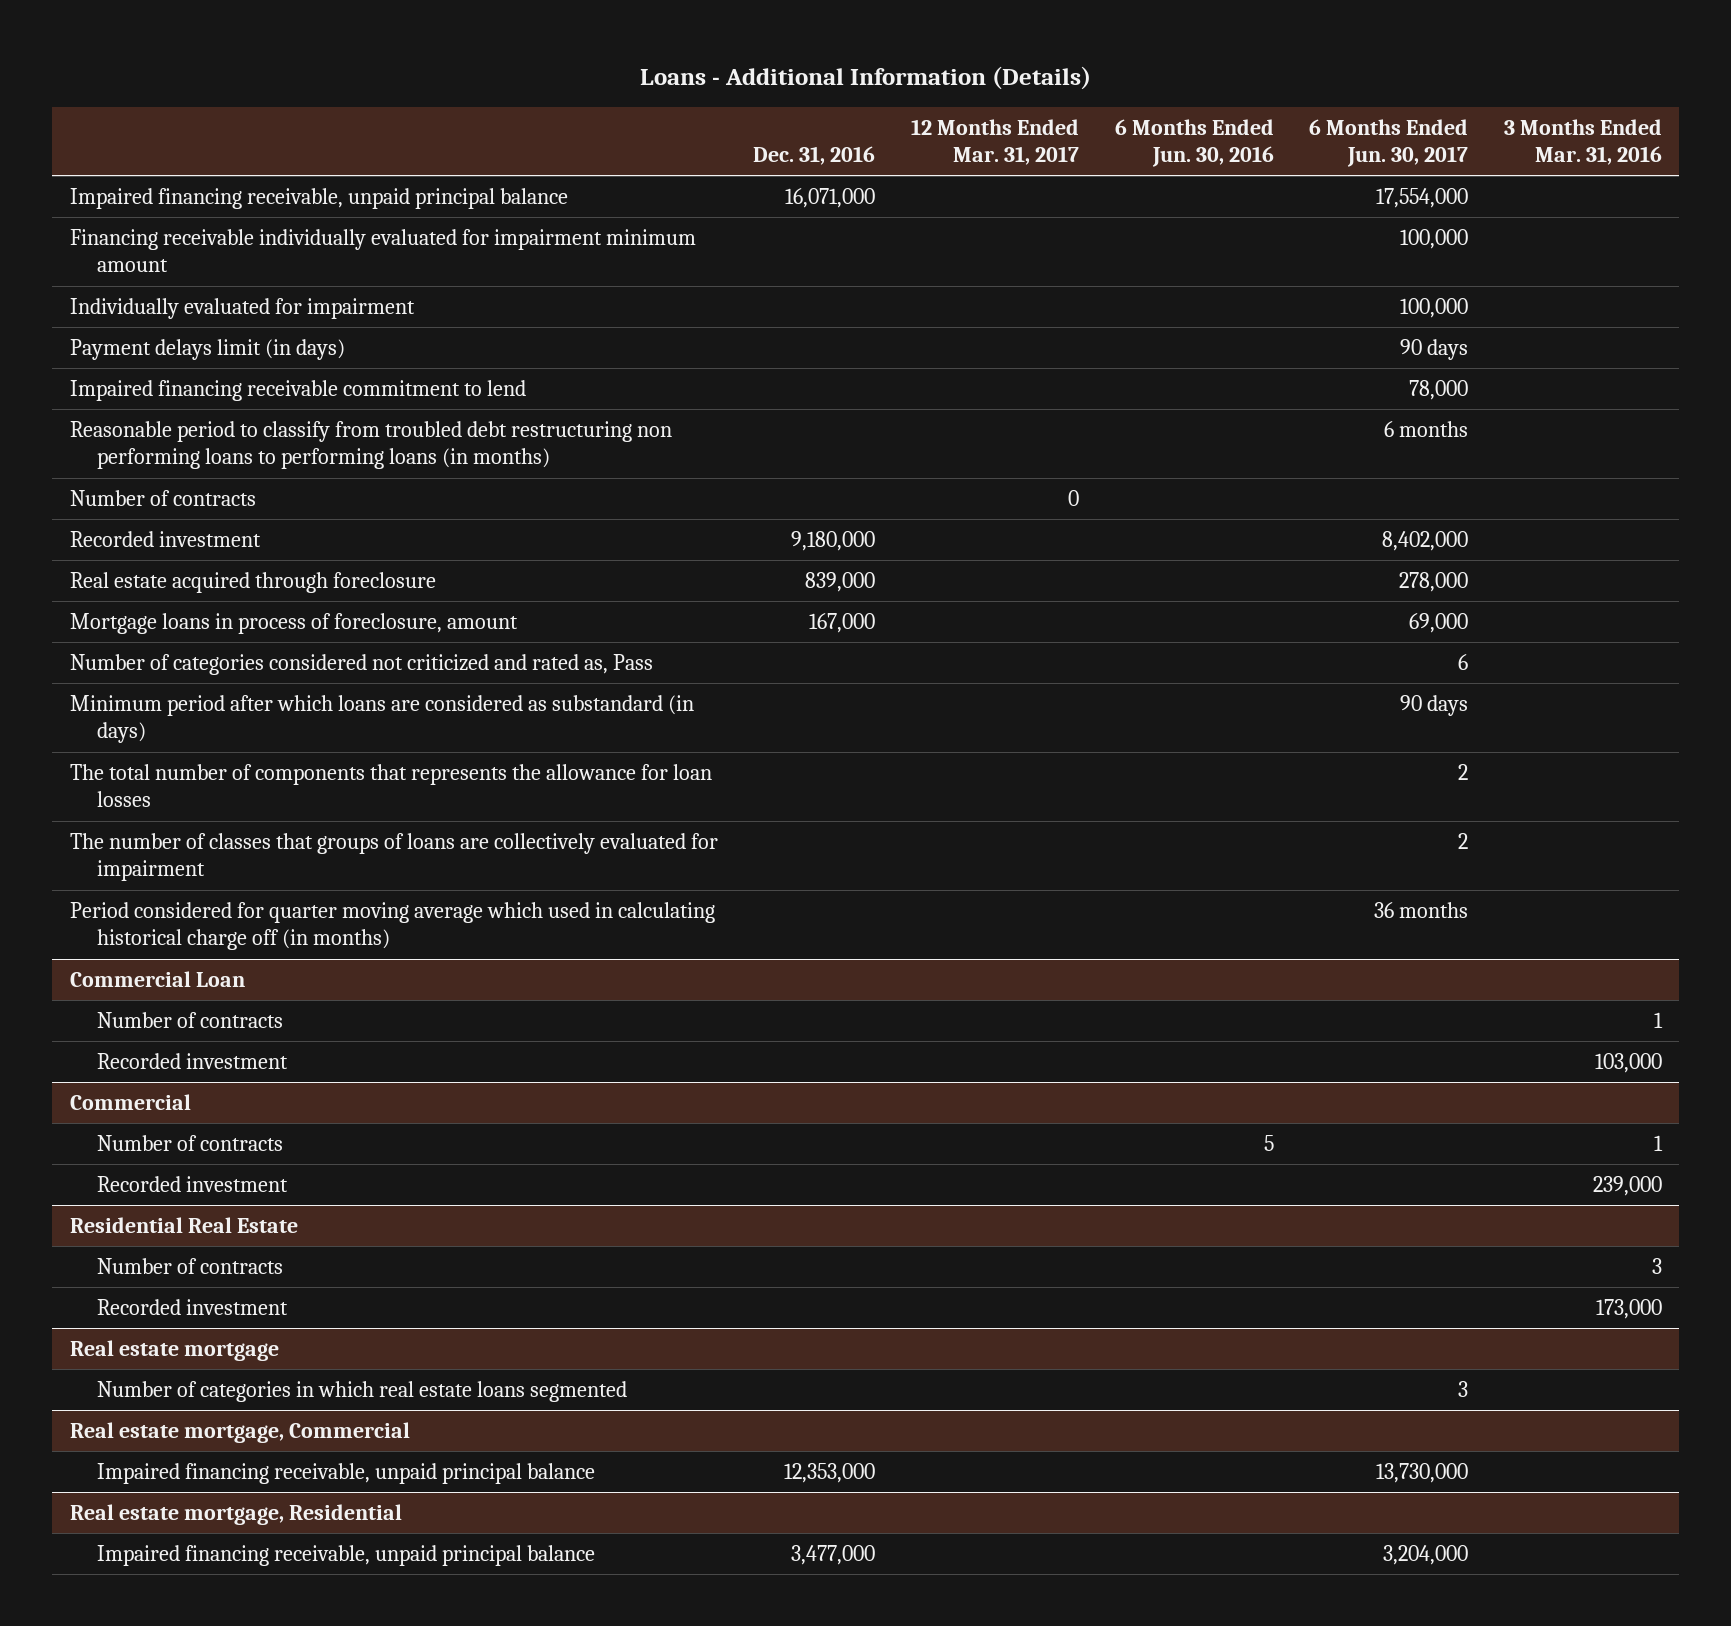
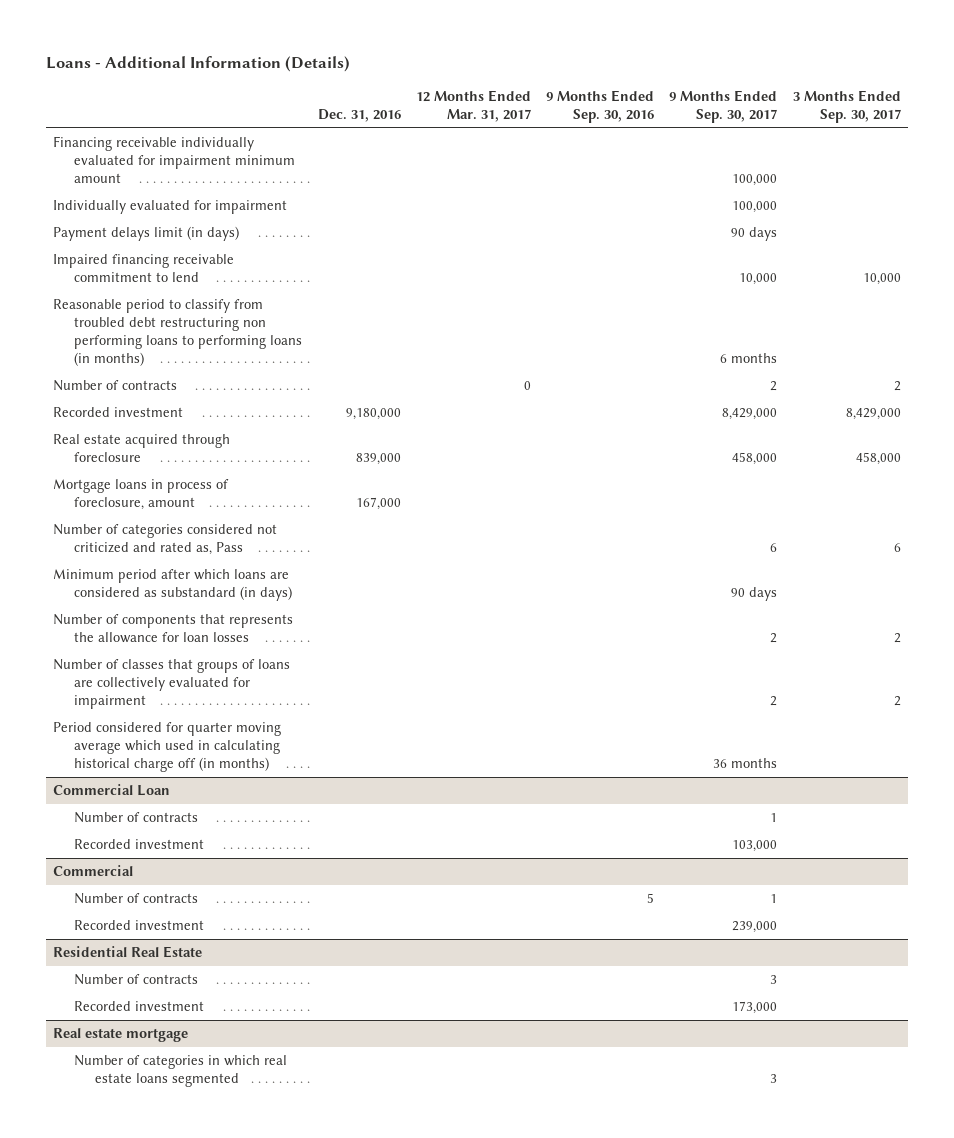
[1114,118,1274,168] 6 Months Ended Jun. 30, 2016 -> none
[1309,118,1469,168] 6 Months Ended Jun. 30, 2017 -> none
[1503,118,1662,166] 3 Months Ended Mar. 31, 2016 -> none
none -> [546,89,655,123] 9 Months Ended Sep. 30, 2016
none -> [669,89,778,123] 9 Months Ended Sep. 30, 2017
none -> [792,89,901,123] 3 Months Ended Sep. 30, 2017
[69,187,568,209] Impaired financing receivable, unpaid principal balance -> none
[69,763,712,808] The total number of components that represents the allowance for loan losses -> [53,614,294,644] Number of components that represents the allowance for loan losses
[69,832,718,882] The number of classes that groups of loans are collectively evaluated for impairment -> [53,659,291,710] Number of classes that groups of loans are collectively evaluated for impairment
[69,1421,410,1443] Real estate mortgage, Commercial -> none
[96,1462,595,1484] Impaired financing receivable, unpaid principal balance -> none
[69,1503,402,1525] Real estate mortgage, Residential -> none
[96,1544,595,1566] Impaired financing receivable, unpaid principal balance -> none

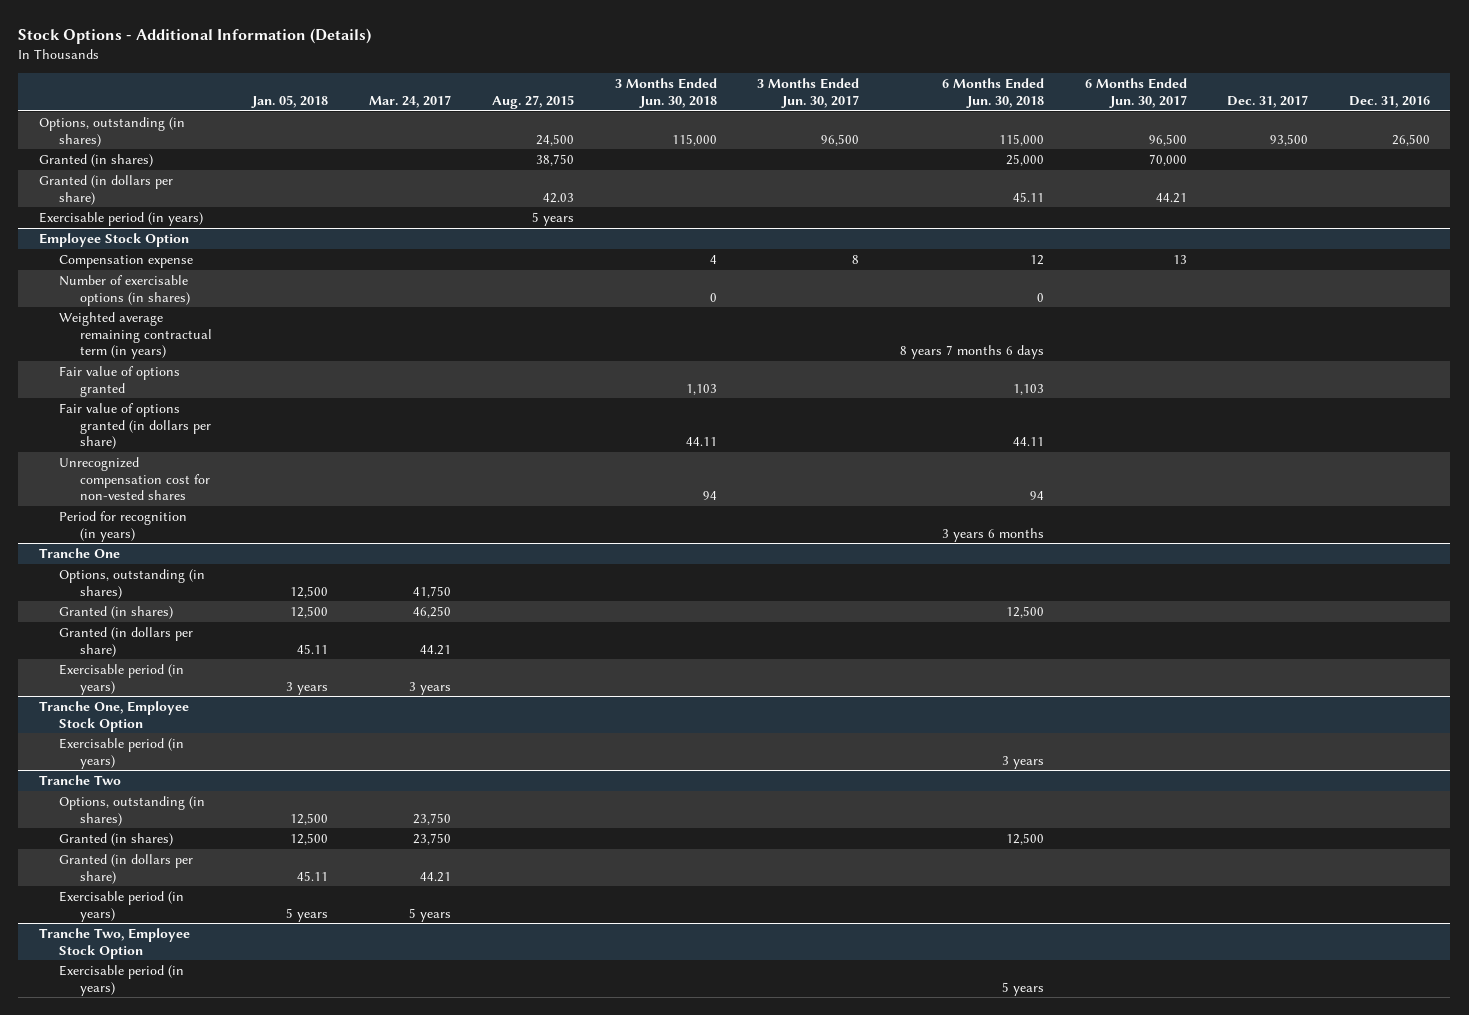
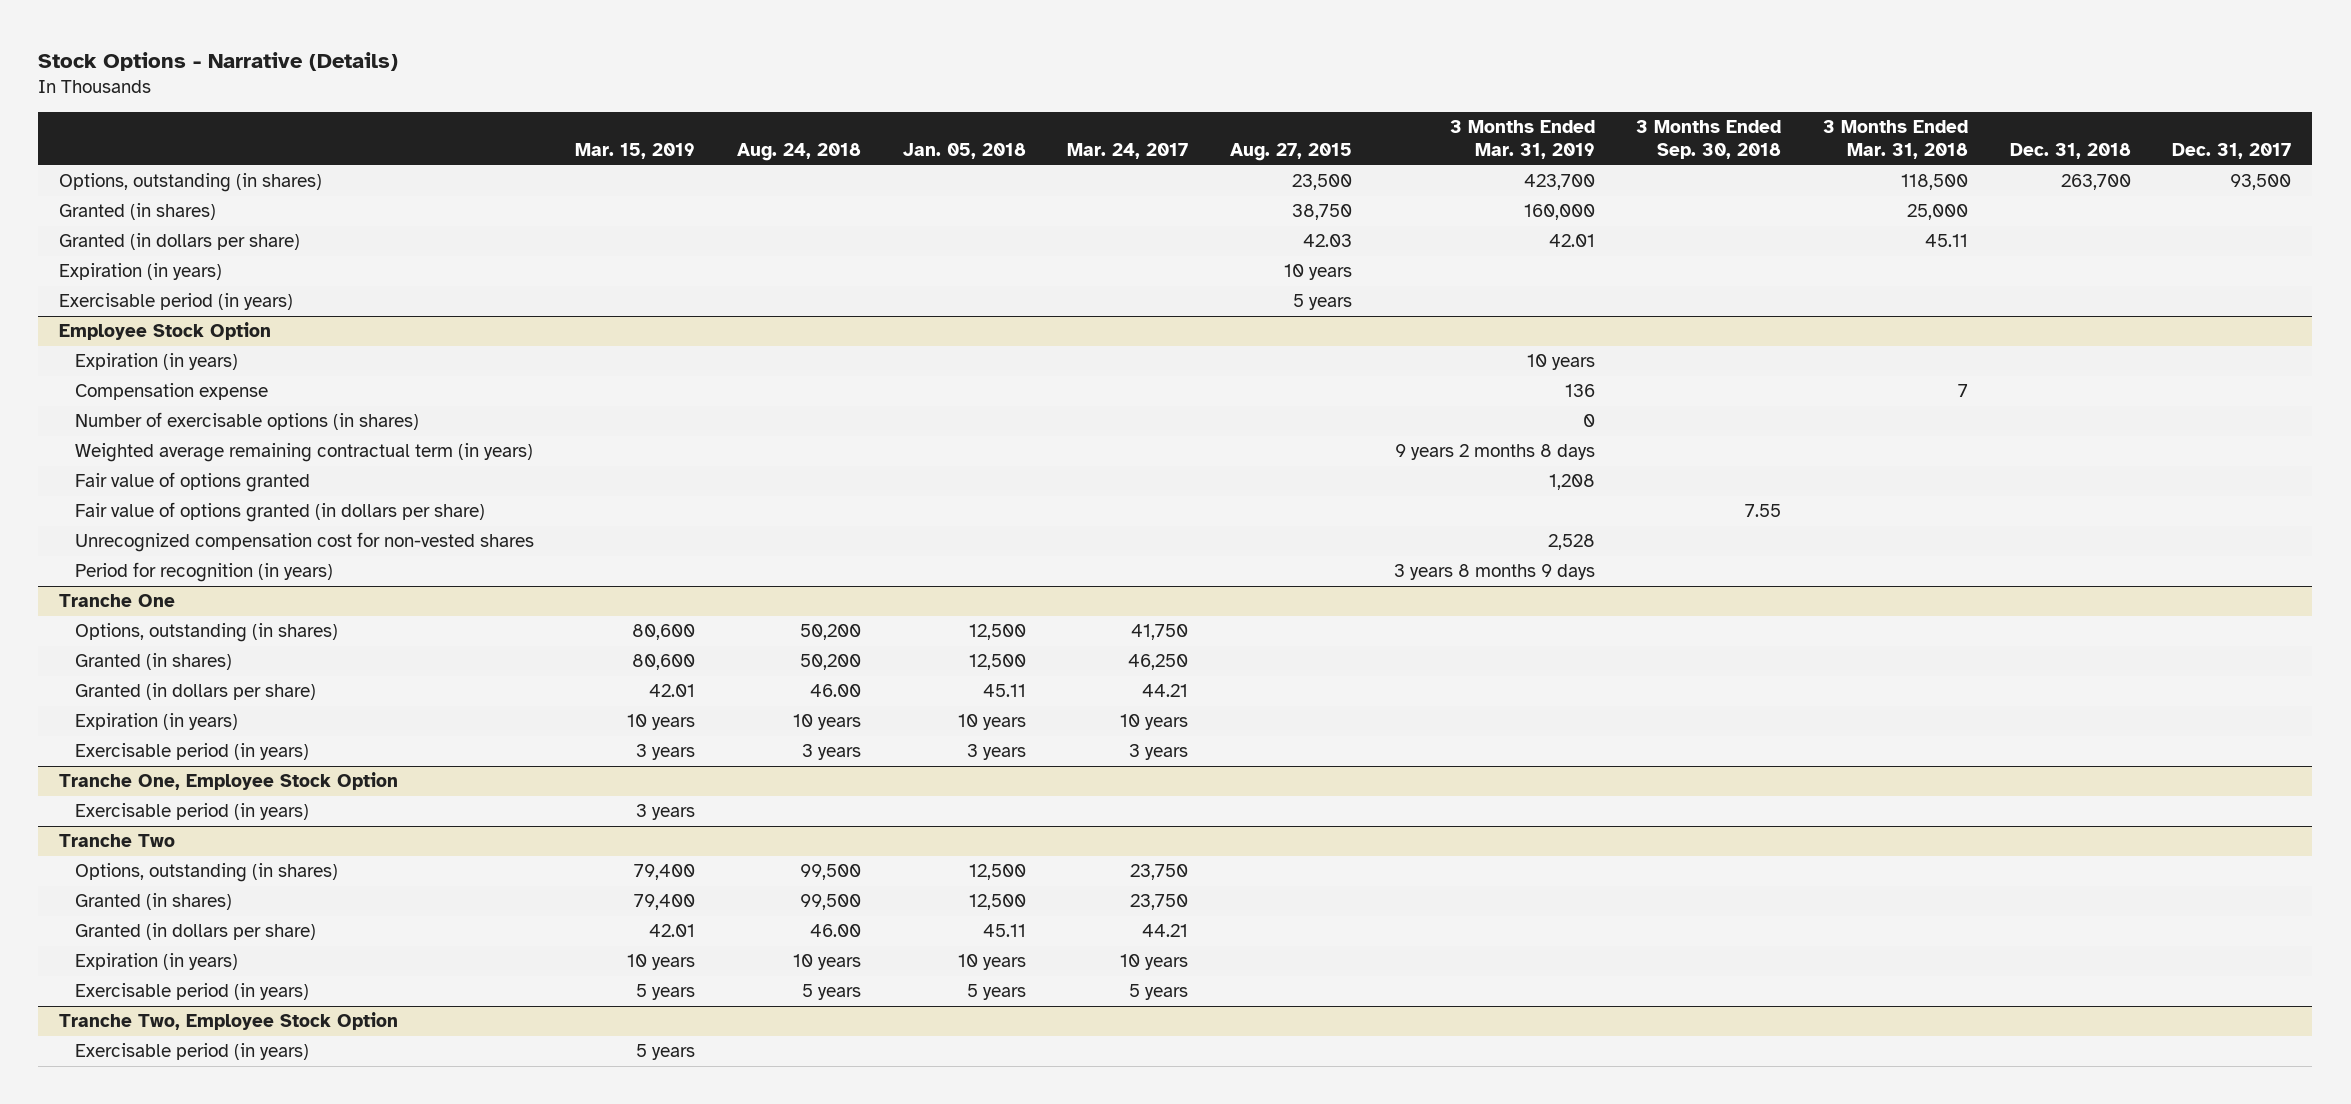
[18,28,372,45] Stock Options - Additional Information (Details) -> [38,51,399,71] Stock Options - Narrative (Details)
[614,78,717,108] 3 Months Ended Jun. 30, 2018 -> none
[757,78,860,108] 3 Months Ended Jun. 30, 2017 -> none
[941,78,1044,108] 6 Months Ended Jun. 30, 2018 -> none
[1084,78,1187,108] 6 Months Ended Jun. 30, 2017 -> none
[1349,95,1431,108] Dec. 31, 2016 -> none
none -> [575,143,696,160] Mar. 15, 2019
none -> [736,143,861,162] Aug. 24, 2018
none -> [1449,120,1595,160] 3 Months Ended Mar. 31, 2019
none -> [1636,120,1782,160] 3 Months Ended Sep. 30, 2018
none -> [1823,120,1969,160] 3 Months Ended Mar. 31, 2018
none -> [2009,143,2131,160] Dec. 31, 2018
[535,133,574,146] 24,500 -> [1291,174,1352,191] 23,500
none -> [59,263,223,281] Expiration (in years)
none -> [74,353,238,371] Expiration (in years)
none -> [74,713,238,731] Expiration (in years)
none -> [74,953,238,971] Expiration (in years)

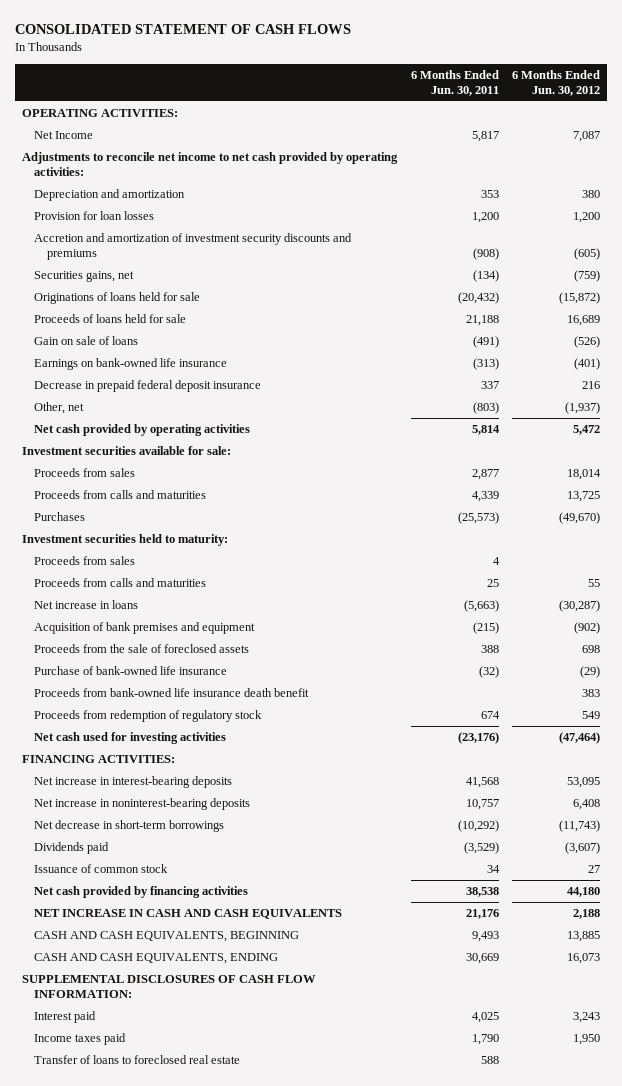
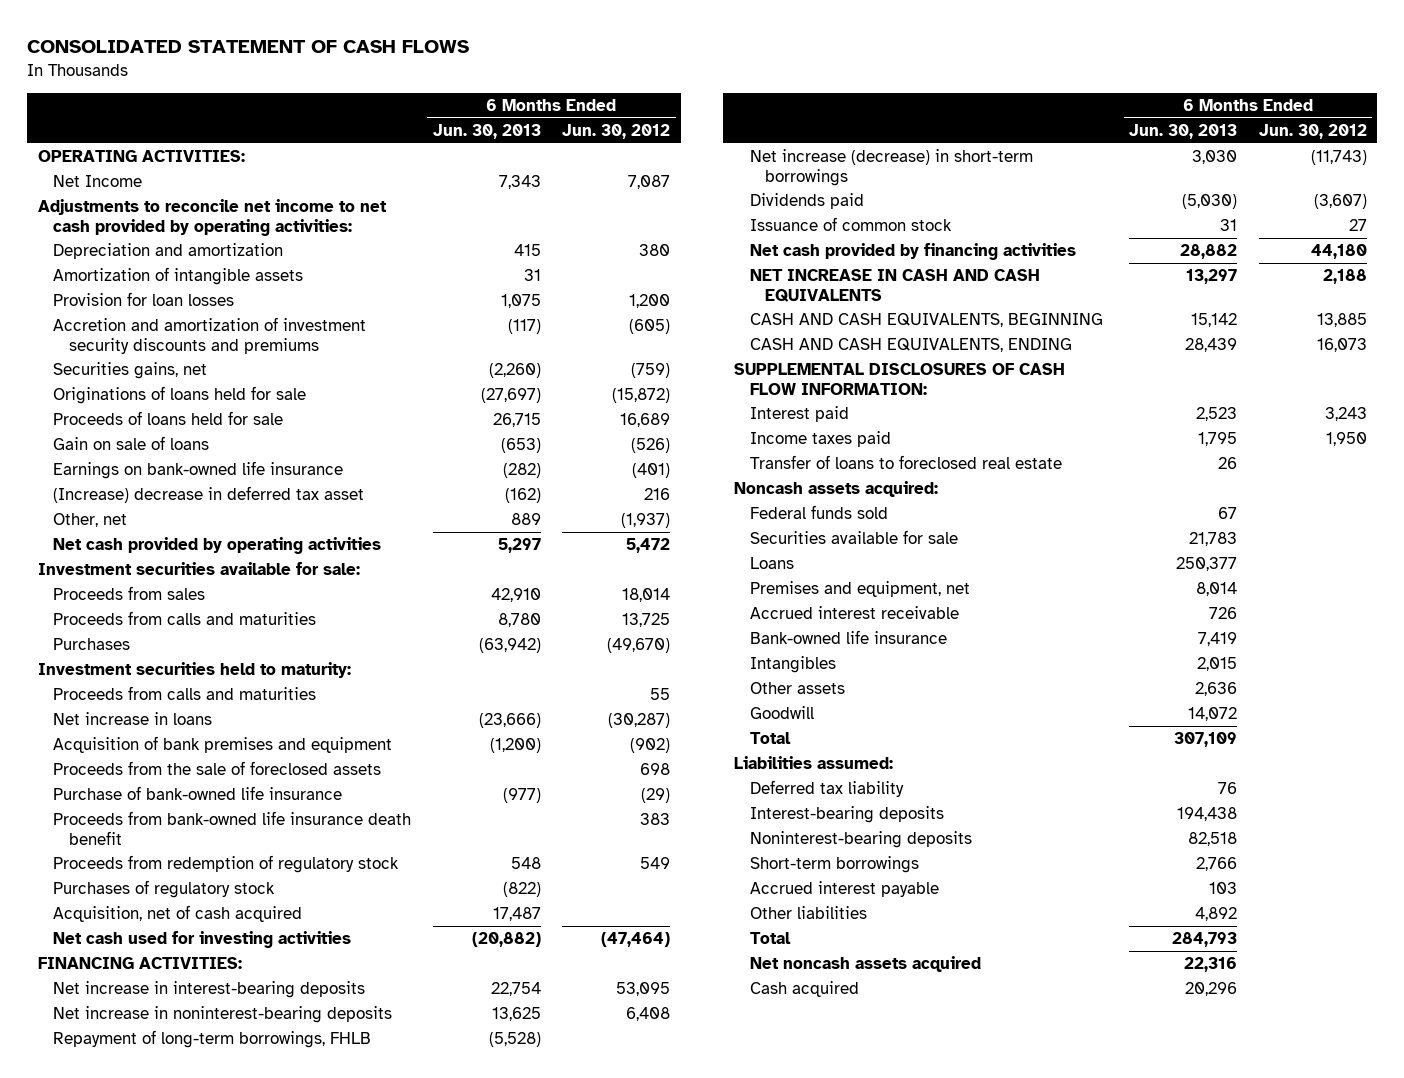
[410,69,499,96] 6 Months Ended Jun. 30, 2011 -> none
none -> [432,124,541,140] Jun. 30, 2013
none -> [53,267,304,286] Amortization of intangible assets
[34,380,262,393] Decrease in prepaid federal deposit insurance -> [53,486,365,504] (Increase) decrease in deferred tax asset
[34,556,136,566] Proceeds from sales -> none
none -> [53,880,276,899] Purchases of regulatory stock
none -> [53,905,303,923] Acquisition, net of cash acquired
none -> [53,1030,372,1049] Repayment of long-term borrowings, FHLB
[34,820,225,833] Net decrease in short-term borrowings -> [749,149,1033,186] Net increase (decrease) in short-term borrowings
none -> [734,481,939,498] Noncash assets acquired:
none -> [749,505,888,520] Federal funds sold
none -> [749,530,958,545] Securities available for sale
none -> [749,557,794,570] Loans
none -> [749,581,970,598] Premises and equipment, net
none -> [749,606,959,620] Accrued interest receivable
none -> [749,630,947,645] Bank-owned life insurance
none -> [749,656,836,674] Intangibles
none -> [749,682,845,695] Other assets
none -> [749,706,814,720] Goodwill
none -> [749,732,791,745] Total
none -> [734,756,894,770] Liabilities assumed:
none -> [749,780,904,798] Deferred tax liability
none -> [749,806,944,824] Interest-bearing deposits
none -> [749,831,972,849] Noninterest-bearing deposits
none -> [749,856,919,874] Short-term borrowings
none -> [749,881,939,898] Accrued interest payable
none -> [749,906,867,920] Other liabilities
none -> [749,932,791,945] Total
none -> [749,956,981,973] Net noncash assets acquired
none -> [749,981,859,998] Cash acquired

